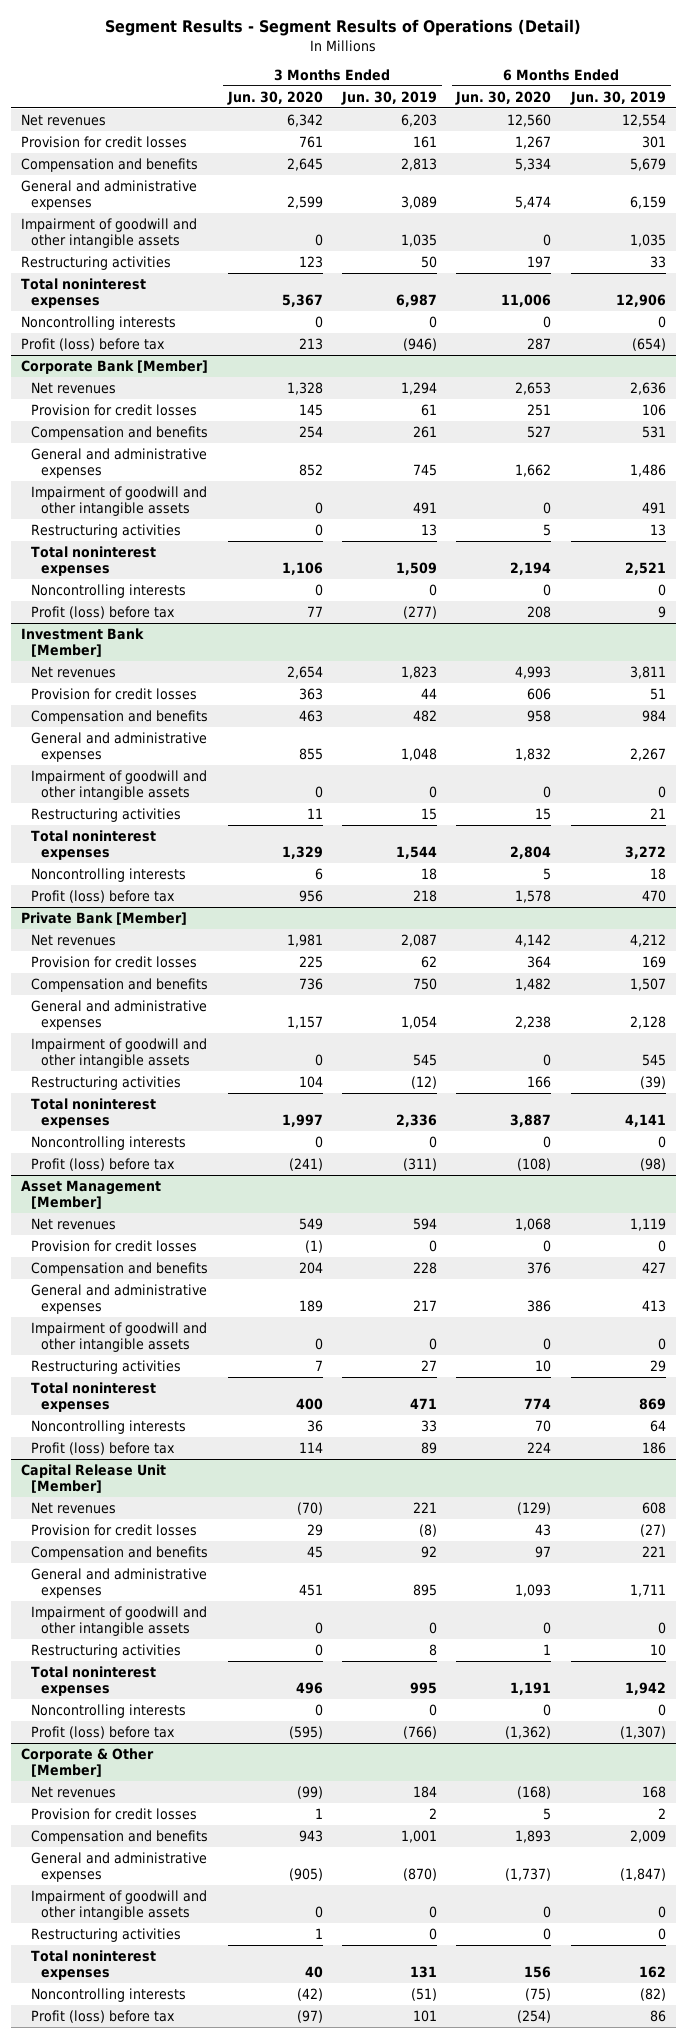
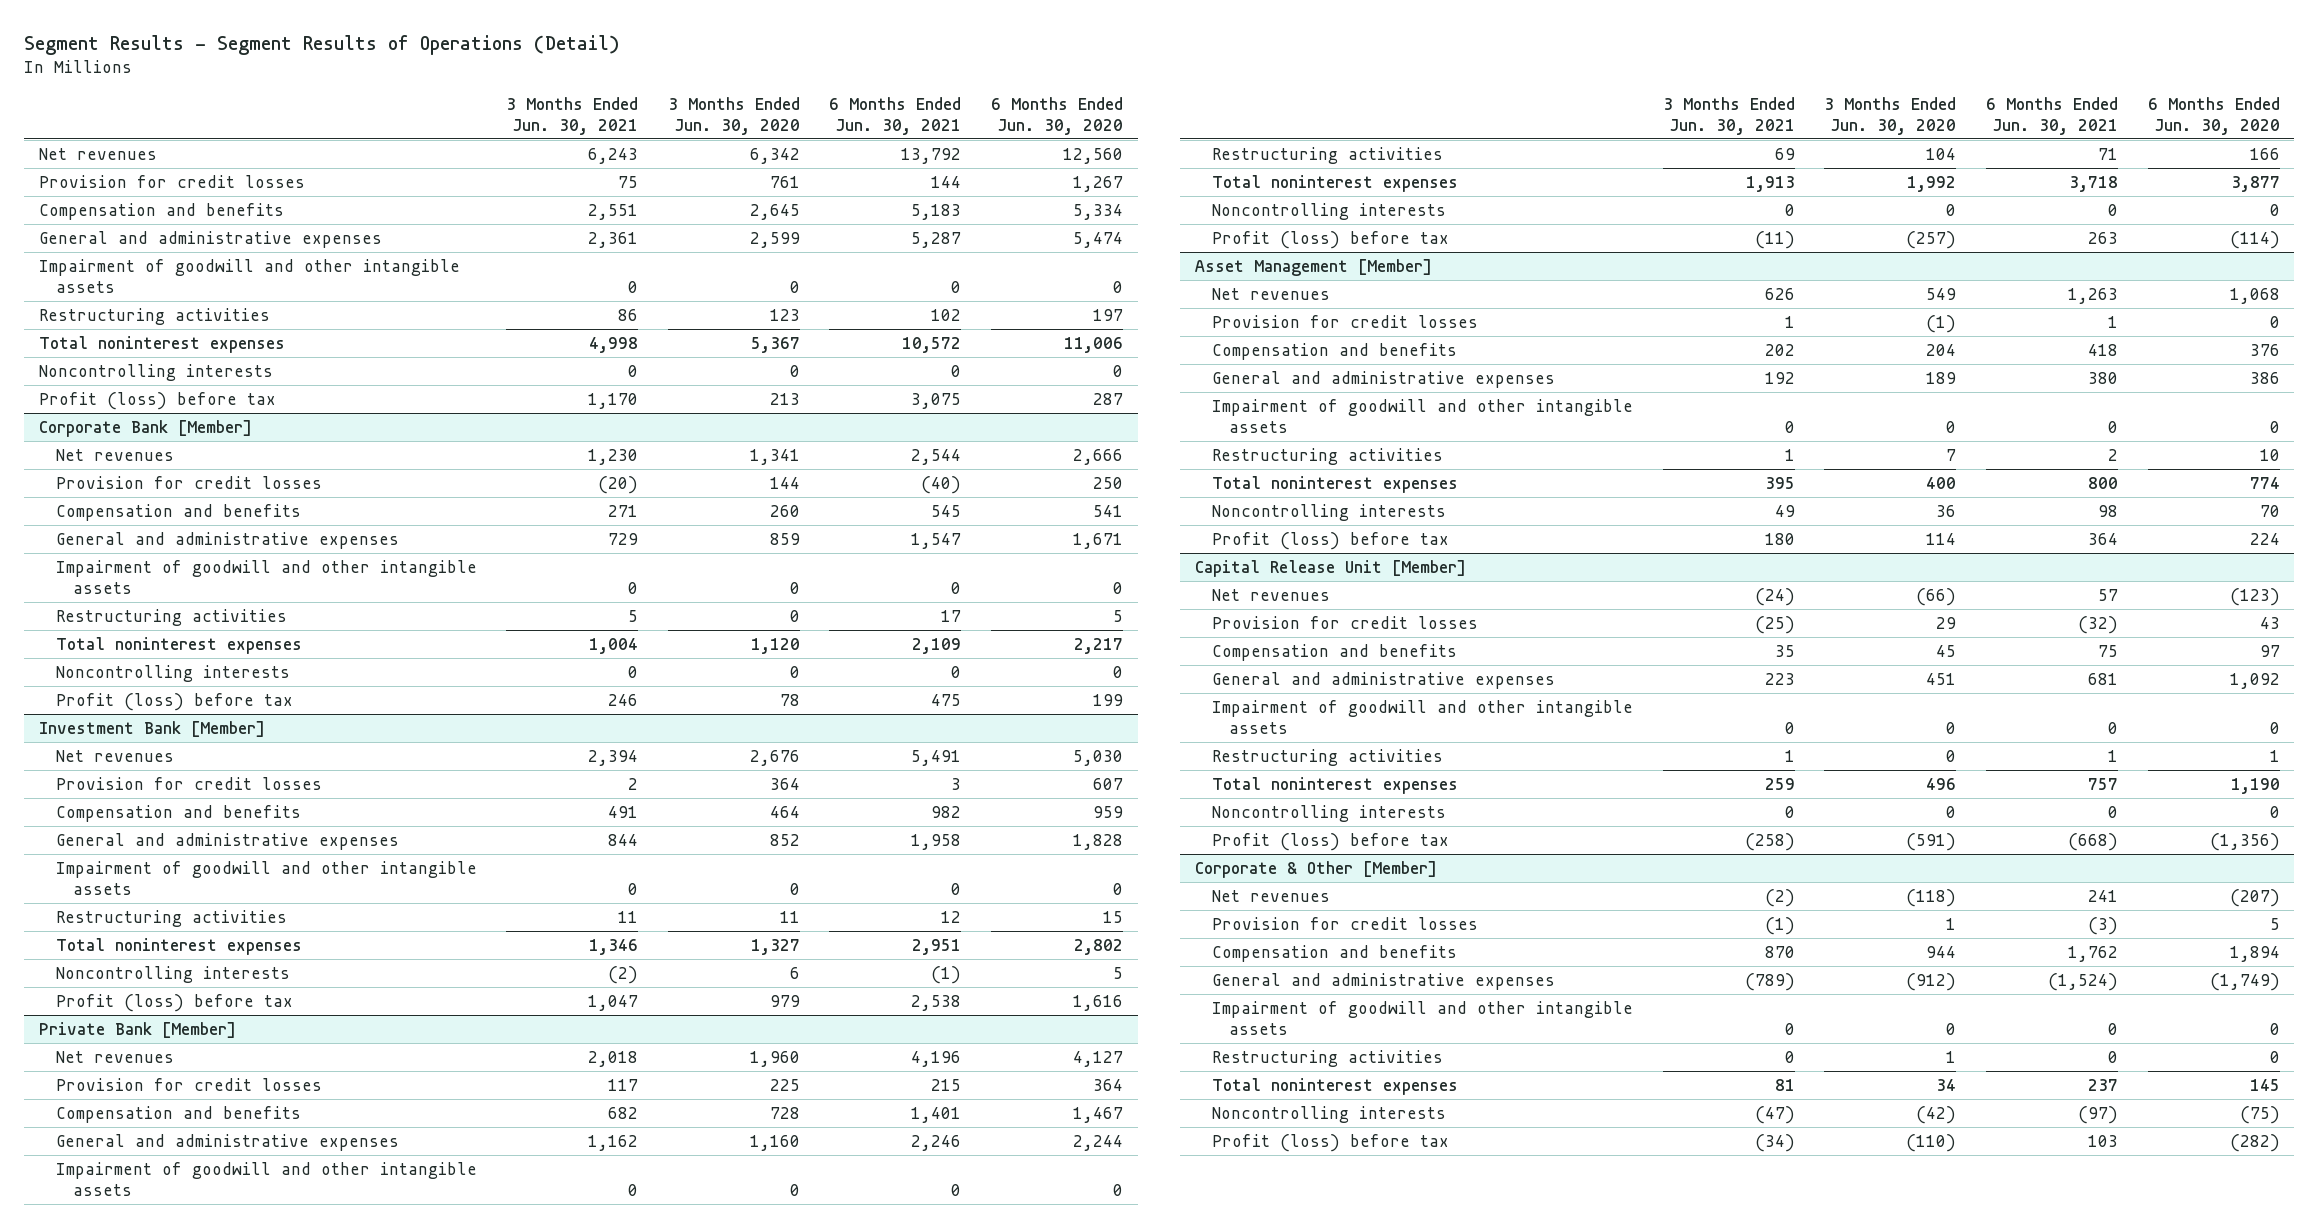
[340,90,437,105] Jun. 30, 2019 -> none
[569,90,666,105] Jun. 30, 2019 -> none
none -> [506,96,639,135] 3 Months Ended Jun. 30, 2021
none -> [829,96,962,135] 6 Months Ended Jun. 30, 2021
[286,381,323,395] 1,328 -> [749,448,800,465] 1,341
[515,381,552,395] 2,653 -> [1073,448,1124,465] 2,666
[298,403,323,416] 145 -> [769,476,800,489] 144
[527,403,552,416] 251 -> [1093,476,1124,489] 250
[298,425,323,438] 254 -> [769,504,800,517] 260
[527,425,552,438] 527 -> [1093,504,1124,517] 541
[298,463,323,476] 852 -> [769,532,800,545] 859
[515,463,552,477] 1,662 -> [1073,532,1124,549] 1,671
[281,561,323,575] 1,106 -> [750,637,800,654] 1,120
[510,561,552,575] 2,194 -> [1074,637,1124,654] 2,217
[306,605,323,617] 77 -> [779,693,800,706] 78
[527,605,552,618] 208 -> [1093,693,1124,706] 199
[286,665,323,679] 2,654 -> [749,749,800,766] 2,676
[515,665,552,679] 4,993 -> [1073,749,1124,766] 5,030
[298,687,323,700] 363 -> [769,777,800,790] 364
[527,687,552,700] 606 -> [1093,777,1124,790] 607
[298,709,323,722] 463 -> [769,805,800,818] 464
[527,709,552,722] 958 -> [1093,805,1124,818] 959
[298,747,323,760] 855 -> [769,833,800,846] 852
[515,747,552,761] 1,832 -> [1073,833,1124,850] 1,828
[281,845,323,859] 1,329 -> [750,938,800,955] 1,327
[510,845,552,859] 2,804 -> [1074,938,1124,955] 2,802
[298,889,323,902] 956 -> [769,994,800,1007] 979
[515,889,552,903] 1,578 -> [1073,994,1124,1011] 1,616
[286,933,323,947] 1,981 -> [749,1050,800,1067] 1,960
[515,933,552,947] 4,142 -> [1073,1050,1124,1067] 4,127
[298,977,323,990] 736 -> [769,1106,800,1119] 728
[515,977,552,991] 1,482 -> [1073,1106,1124,1123] 1,467
[286,1015,323,1029] 1,157 -> [749,1134,800,1151] 1,160
[515,1015,552,1029] 2,238 -> [1073,1134,1124,1151] 2,244
[281,1113,323,1127] 1,997 -> [1907,175,1957,192] 1,992
[510,1113,552,1127] 3,887 -> [2230,175,2280,192] 3,877
[288,1157,323,1171] (241) -> [1906,230,1957,249] (257)
[517,1157,552,1171] (108) -> [2229,230,2280,249] (114)
[296,1501,323,1515] (70) -> [1916,587,1957,606] (66)
[517,1501,552,1515] (129) -> [2229,587,2280,606] (123)
[515,1583,552,1597] 1,093 -> [2229,672,2280,689] 1,092
[510,1681,552,1695] 1,191 -> [2230,777,2280,794] 1,190
[288,1725,323,1739] (595) -> [1906,832,1957,851] (591)
[505,1725,552,1739] (1,362) -> [2209,832,2280,851] (1,356)
[296,1785,323,1799] (99) -> [1906,888,1957,907] (118)
[517,1785,552,1799] (168) -> [2229,888,2280,907] (207)
[298,1829,323,1842] 943 -> [1926,945,1957,958] 944
[515,1829,552,1843] 1,893 -> [2229,945,2280,962] 1,894
[288,1867,323,1881] (905) -> [1906,972,1957,991] (912)
[505,1867,552,1881] (1,737) -> [2209,972,2280,991] (1,749)
[304,1965,323,1978] 40 -> [1936,1078,1957,1091] 34
[524,1965,552,1978] 156 -> [2249,1078,2280,1091] 145
[296,2009,323,2023] (97) -> [1906,1133,1957,1152] (110)
[517,2009,552,2023] (254) -> [2229,1133,2280,1152] (282)

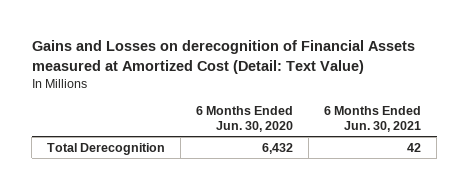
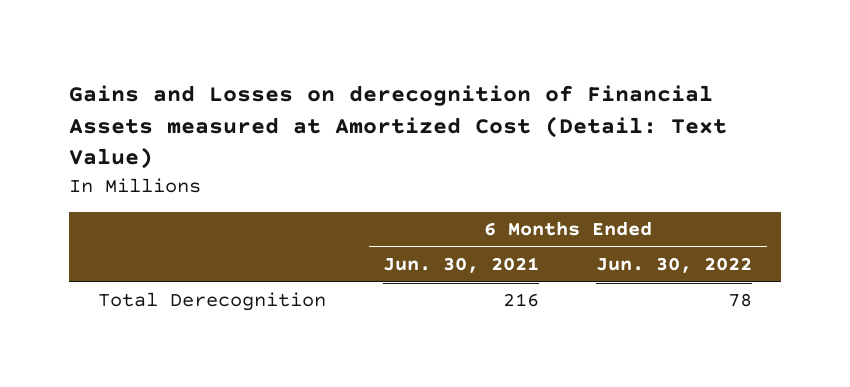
[196,106,294,133] 6 Months Ended Jun. 30, 2020 -> none
none -> [596,257,753,274] Jun. 30, 2022
[407,143,422,153] 42 -> [503,293,540,308] 216

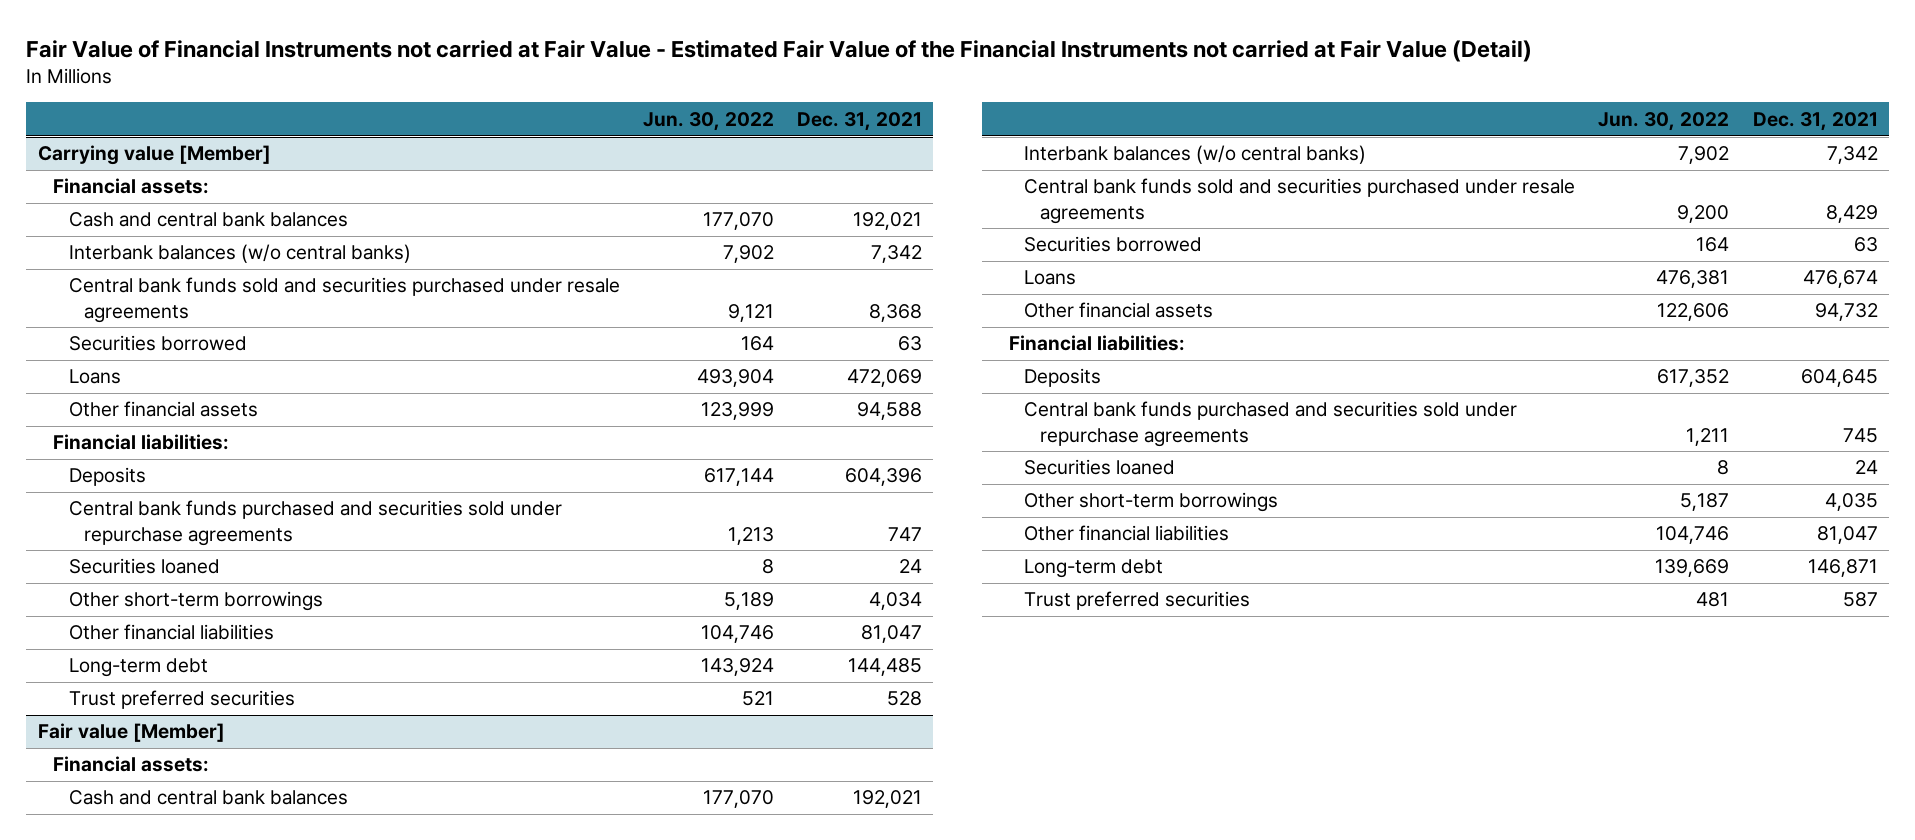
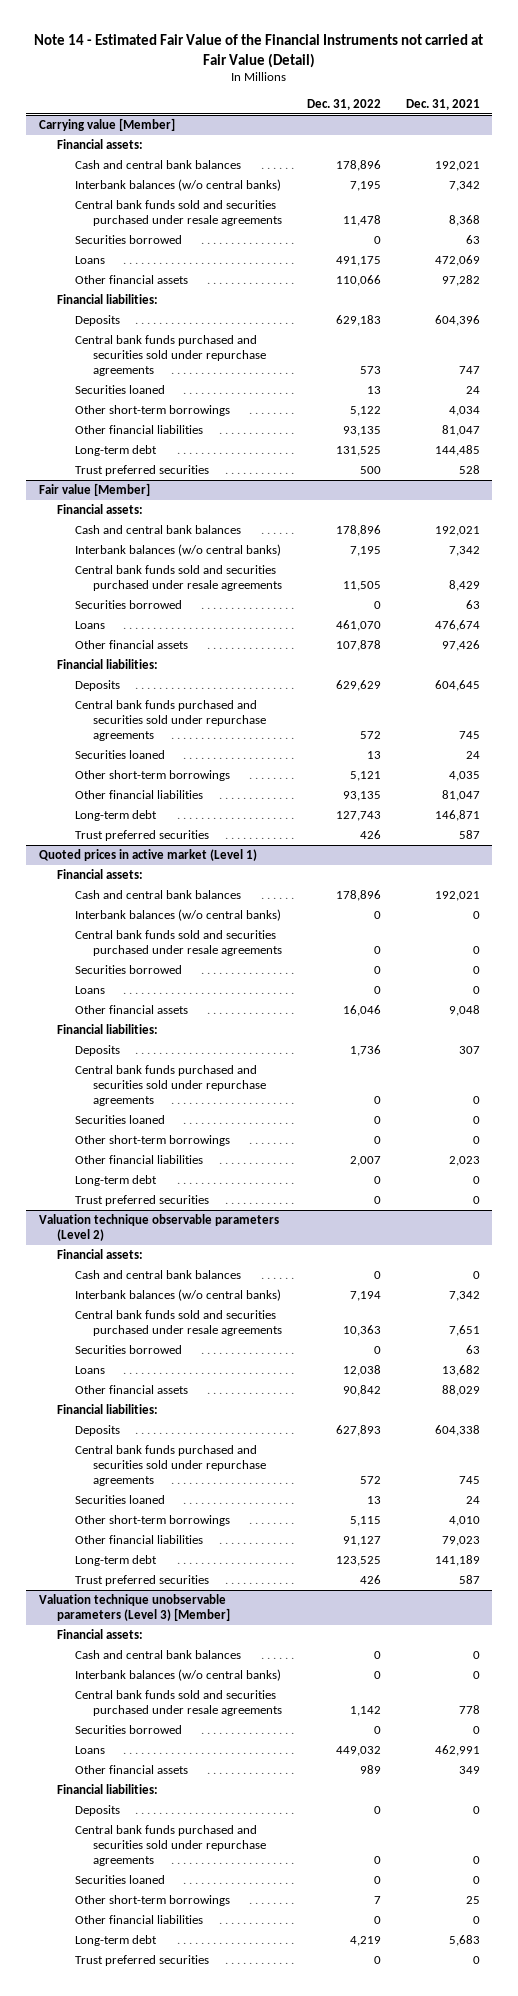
[26,39,1533,62] Fair Value of Financial Instruments not carried at Fair Value - Estimated Fair Value of the Financial Instruments not carried at Fair Value (Detail) -> [34,34,484,68] Note 14 - Estimated Fair Value of the Financial Instruments not carried at Fair Value (Detail)
[642,111,774,131] Jun. 30, 2022 -> none
none -> [306,98,381,110] Dec. 31, 2022
[856,402,922,421] 94,588 -> [441,275,480,287] 97,282
[1814,303,1878,322] 94,732 -> [441,640,480,652] 97,426
none -> [38,849,257,862] Quoted prices in active market (Level 1)
none -> [56,869,143,880] Financial assets:
none -> [74,890,241,900] Cash and central bank balances
none -> [74,909,281,922] Interbank balances (w/o central banks)
none -> [74,930,282,956] Central bank funds sold and securities purchased under resale agreements
none -> [74,965,182,975] Securities borrowed
none -> [74,986,105,995] Loans
none -> [74,1005,188,1015] Other financial assets
none -> [56,1024,158,1035] Financial liabilities:
none -> [74,1045,120,1057] Deposits
none -> [74,1065,266,1106] Central bank funds purchased and securities sold under repurchase agreements
none -> [74,1115,165,1125] Securities loaned
none -> [74,1135,230,1147] Other short-term borrowings
none -> [74,1155,203,1165] Other financial liabilities
none -> [74,1175,157,1187] Long-term debt
none -> [74,1195,209,1207] Trust preferred securities
none -> [38,1214,279,1241] Valuation technique observable parameters (Level 2)
none -> [56,1249,143,1260] Financial assets:
none -> [74,1270,241,1280] Cash and central bank balances
none -> [74,1289,281,1302] Interbank balances (w/o central banks)
none -> [74,1310,282,1336] Central bank funds sold and securities purchased under resale agreements
none -> [74,1345,182,1355] Securities borrowed
none -> [74,1366,105,1375] Loans
none -> [74,1385,188,1395] Other financial assets
none -> [56,1404,158,1415] Financial liabilities:
none -> [74,1425,120,1437] Deposits
none -> [74,1445,266,1486] Central bank funds purchased and securities sold under repurchase agreements
none -> [74,1495,165,1505] Securities loaned
none -> [74,1515,230,1527] Other short-term borrowings
none -> [74,1535,203,1545] Other financial liabilities
none -> [74,1555,157,1567] Long-term debt
none -> [74,1575,209,1587] Trust preferred securities
none -> [38,1594,230,1621] Valuation technique unobservable parameters (Level 3) [Member]
none -> [56,1629,143,1640] Financial assets:
none -> [74,1650,241,1660] Cash and central bank balances
none -> [74,1669,281,1682] Interbank balances (w/o central banks)
none -> [74,1690,282,1716] Central bank funds sold and securities purchased under resale agreements
none -> [74,1725,182,1735] Securities borrowed
none -> [74,1746,105,1755] Loans
none -> [74,1765,188,1775] Other financial assets
none -> [56,1784,158,1795] Financial liabilities:
none -> [74,1805,120,1817] Deposits
none -> [74,1825,266,1866] Central bank funds purchased and securities sold under repurchase agreements
none -> [74,1875,165,1885] Securities loaned
none -> [74,1895,230,1907] Other short-term borrowings
none -> [74,1915,203,1925] Other financial liabilities
none -> [74,1935,157,1947] Long-term debt
none -> [74,1955,209,1967] Trust preferred securities

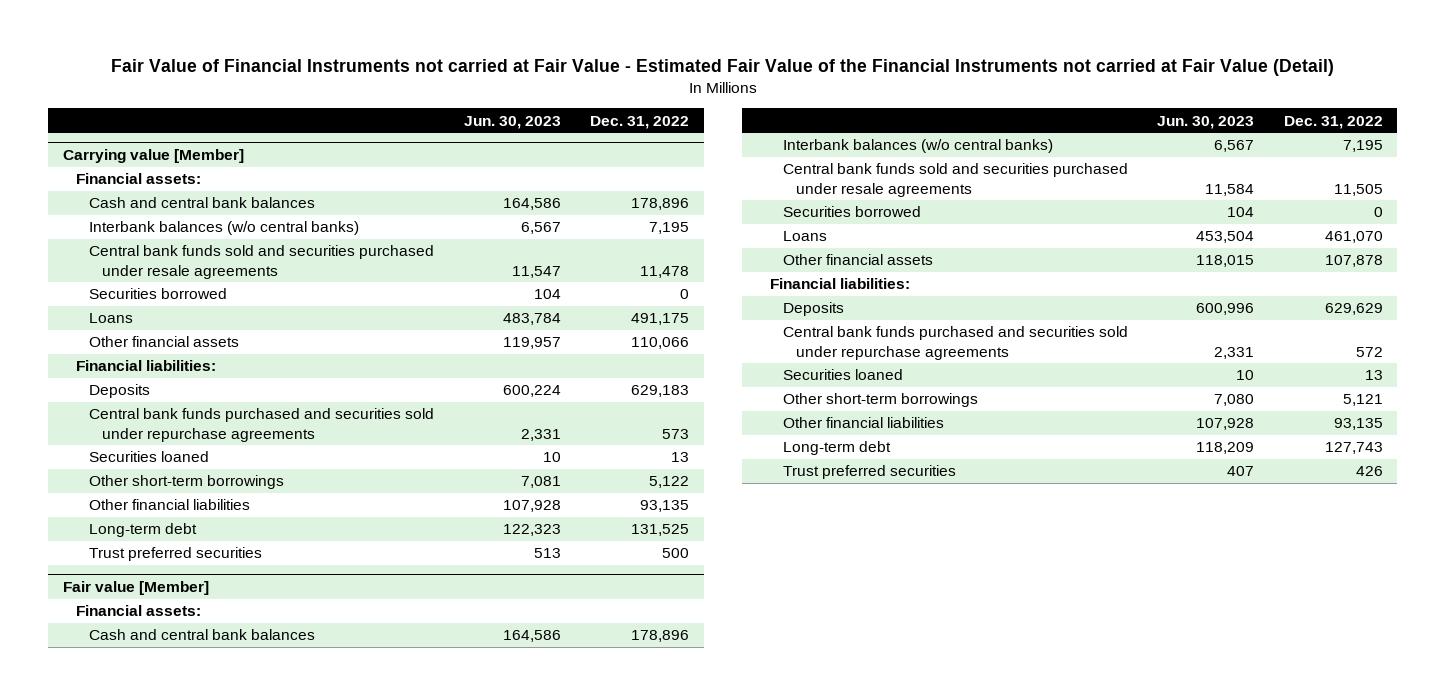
[34,34,484,68] Note 14 - Estimated Fair Value of the Financial Instruments not carried at Fair Value (Detail) -> [110,59,1334,77] Fair Value of Financial Instruments not carried at Fair Value - Estimated Fair Value of the Financial Instruments not carried at Fair Value (Detail)
[405,98,480,110] Dec. 31, 2021 -> none
none -> [463,115,561,129] Jun. 30, 2023
[38,849,257,862] Quoted prices in active market (Level 1) -> none
[56,869,143,880] Financial assets: -> none
[74,890,241,900] Cash and central bank balances -> none
[74,909,281,922] Interbank balances (w/o central banks) -> none
[74,930,282,956] Central bank funds sold and securities purchased under resale agreements -> none
[74,965,182,975] Securities borrowed -> none
[74,986,105,995] Loans -> none
[74,1005,188,1015] Other financial assets -> none
[56,1024,158,1035] Financial liabilities: -> none
[74,1045,120,1057] Deposits -> none
[74,1065,266,1106] Central bank funds purchased and securities sold under repurchase agreements -> none
[74,1115,165,1125] Securities loaned -> none
[74,1135,230,1147] Other short-term borrowings -> none
[74,1155,203,1165] Other financial liabilities -> none
[74,1175,157,1187] Long-term debt -> none
[74,1195,209,1207] Trust preferred securities -> none
[38,1214,279,1241] Valuation technique observable parameters (Level 2) -> none
[56,1249,143,1260] Financial assets: -> none
[74,1270,241,1280] Cash and central bank balances -> none
[74,1289,281,1302] Interbank balances (w/o central banks) -> none
[74,1310,282,1336] Central bank funds sold and securities purchased under resale agreements -> none
[74,1345,182,1355] Securities borrowed -> none
[74,1366,105,1375] Loans -> none
[74,1385,188,1395] Other financial assets -> none
[56,1404,158,1415] Financial liabilities: -> none
[74,1425,120,1437] Deposits -> none
[74,1445,266,1486] Central bank funds purchased and securities sold under repurchase agreements -> none
[74,1495,165,1505] Securities loaned -> none
[74,1515,230,1527] Other short-term borrowings -> none
[74,1535,203,1545] Other financial liabilities -> none
[74,1555,157,1567] Long-term debt -> none
[74,1575,209,1587] Trust preferred securities -> none
[38,1594,230,1621] Valuation technique unobservable parameters (Level 3) [Member] -> none
[56,1629,143,1640] Financial assets: -> none
[74,1650,241,1660] Cash and central bank balances -> none
[74,1669,281,1682] Interbank balances (w/o central banks) -> none
[74,1690,282,1716] Central bank funds sold and securities purchased under resale agreements -> none
[74,1725,182,1735] Securities borrowed -> none
[74,1746,105,1755] Loans -> none
[74,1765,188,1775] Other financial assets -> none
[56,1784,158,1795] Financial liabilities: -> none
[74,1805,120,1817] Deposits -> none
[74,1825,266,1866] Central bank funds purchased and securities sold under repurchase agreements -> none
[74,1875,165,1885] Securities loaned -> none
[74,1895,230,1907] Other short-term borrowings -> none
[74,1915,203,1925] Other financial liabilities -> none
[74,1935,157,1947] Long-term debt -> none
[74,1955,209,1967] Trust preferred securities -> none

